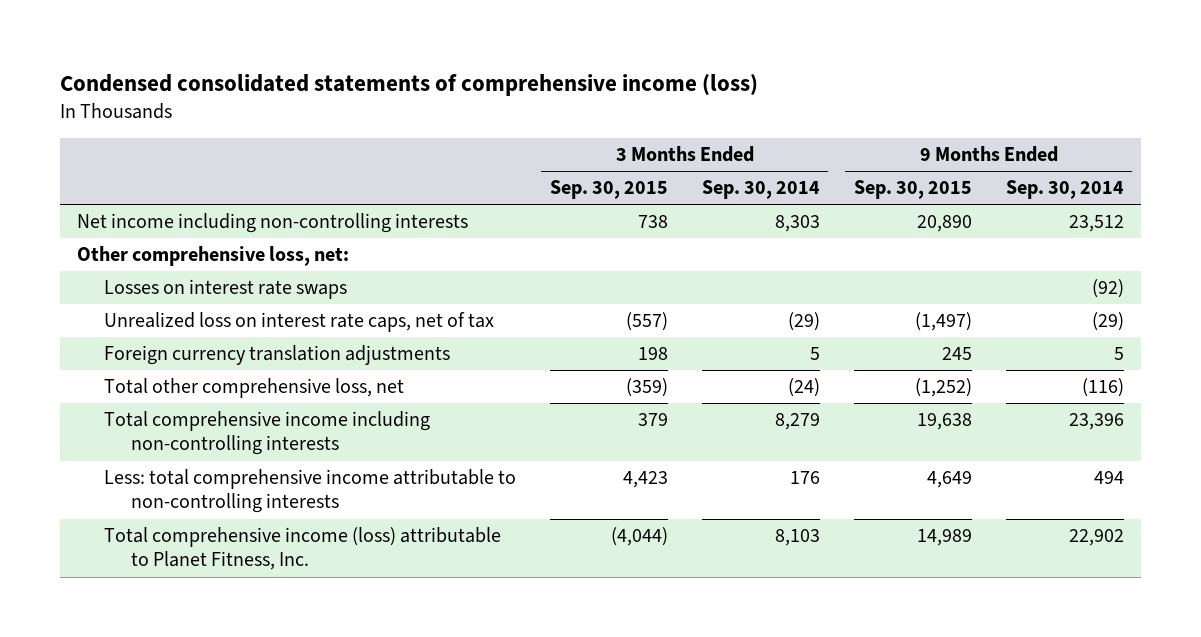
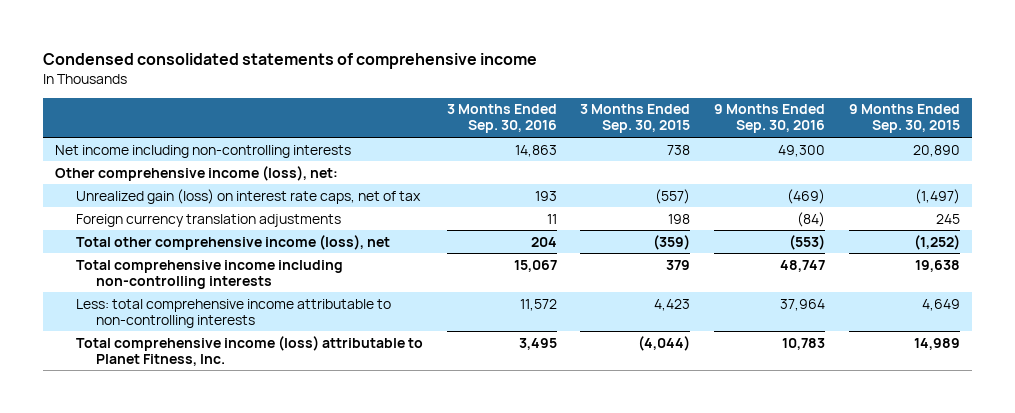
[60,74,759,97] Condensed consolidated statements of comprehensive income (loss) -> [43,52,538,69] Condensed consolidated statements of comprehensive income
[701,180,820,200] Sep. 30, 2014 -> none
[1005,180,1124,200] Sep. 30, 2014 -> none
none -> [446,104,557,134] 3 Months Ended Sep. 30, 2016
none -> [714,104,826,134] 9 Months Ended Sep. 30, 2016
[103,279,347,300] Losses on interest rate swaps -> none
[77,246,350,267] Other comprehensive loss, net: -> [55,165,339,181] Other comprehensive income (loss), net:
[103,312,494,333] Unrealized loss on interest rate caps, net of tax -> [75,188,421,204] Unrealized gain (loss) on interest rate caps, net of tax
[103,378,404,399] Total other comprehensive loss, net -> [75,234,390,250] Total other comprehensive income (loss), net

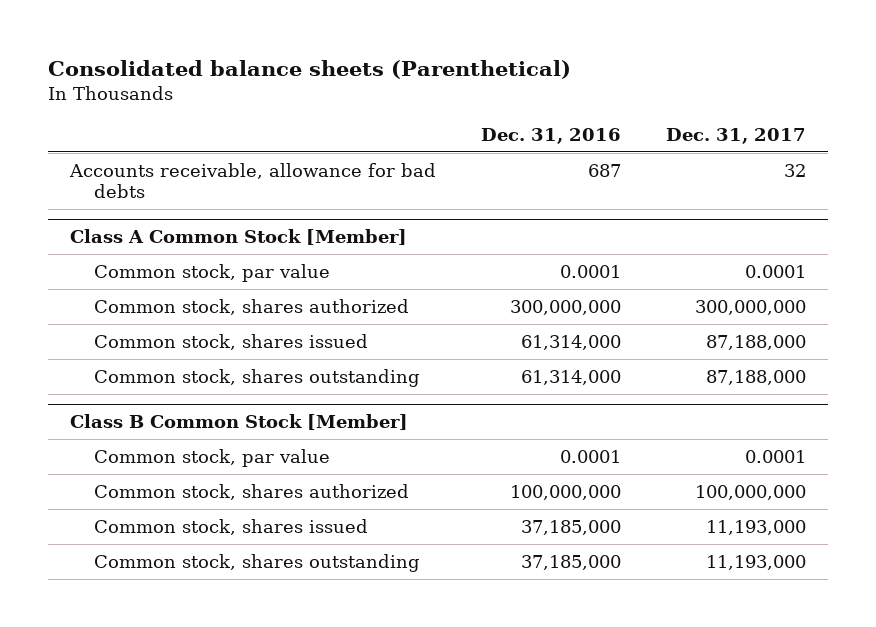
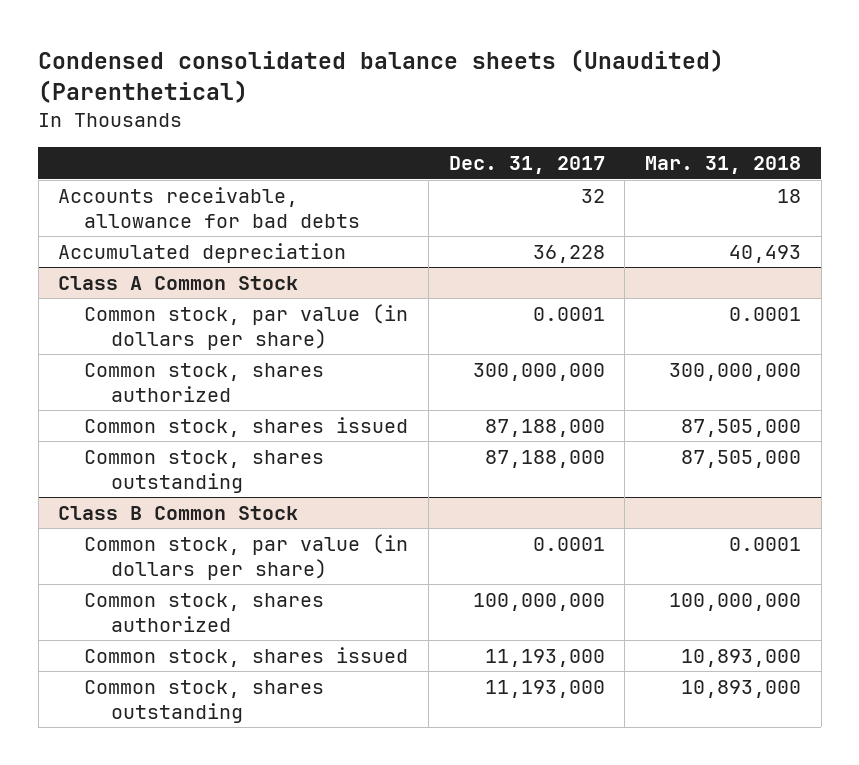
[48,59,572,79] Consolidated balance sheets (Parenthetical) -> [38,49,725,104] Condensed consolidated balance sheets (Unaudited) (Parenthetical)
[481,127,622,144] Dec. 31, 2016 -> none
none -> [645,156,802,175] Mar. 31, 2018
none -> [58,242,347,263] Accumulated depreciation
[70,229,408,246] Class A Common Stock [Member] -> [58,275,299,290] Class A Common Stock
[94,263,331,282] Common stock, par value -> [84,303,409,351] Common stock, par value (in dollars per share)
[70,414,409,431] Class B Common Stock [Member] -> [58,505,299,520] Class B Common Stock
[94,448,331,467] Common stock, par value -> [84,533,409,581] Common stock, par value (in dollars per share)

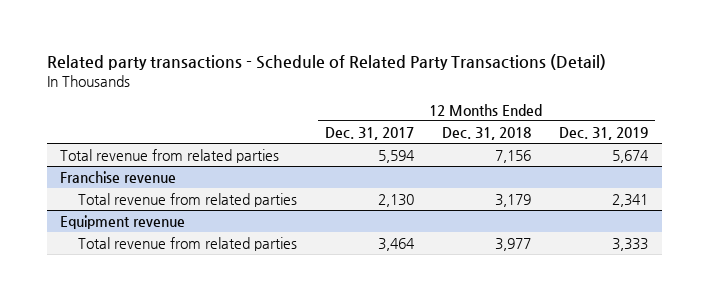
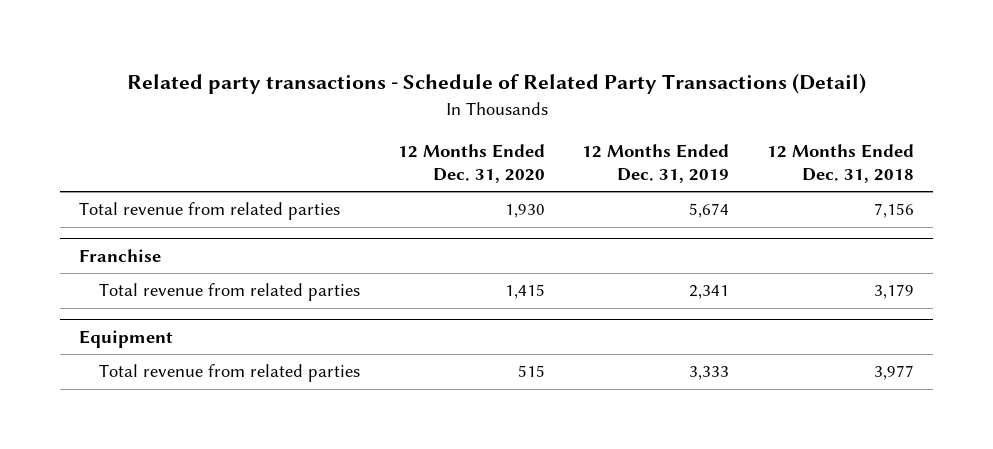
[324,126,414,140] Dec. 31, 2017 -> none
none -> [397,143,545,184] 12 Months Ended Dec. 31, 2020
[60,170,177,183] Franchise revenue -> [79,249,162,263] Franchise
[60,214,186,229] Equipment revenue -> [79,330,174,349] Equipment

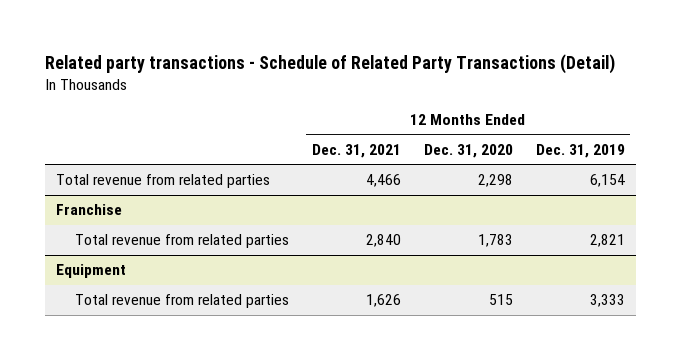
[767,143,915,184] 12 Months Ended Dec. 31, 2018 -> none
none -> [312,143,402,158] Dec. 31, 2021
[504,204,545,219] 1,930 -> [477,174,513,188] 2,298
[689,203,730,219] 5,674 -> [589,174,625,188] 6,154
[504,284,545,300] 1,415 -> [477,234,513,248] 1,783
[689,285,730,300] 2,341 -> [589,234,625,248] 2,821

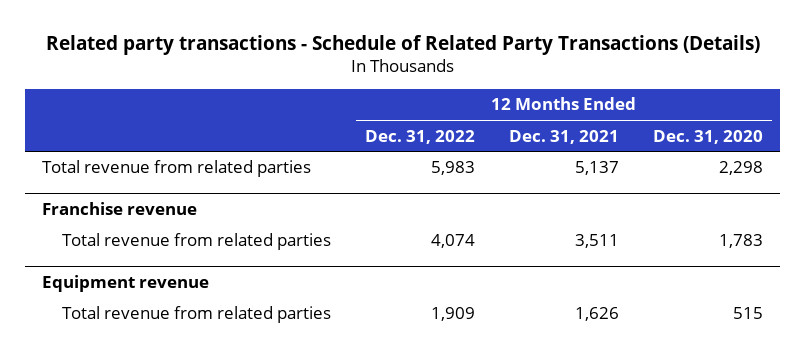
[44,53,615,74] Related party transactions - Schedule of Related Party Transactions (Detail) -> [45,35,760,56] Related party transactions - Schedule of Related Party Transactions (Details)
[535,143,625,158] Dec. 31, 2019 -> none
none -> [364,129,475,144] Dec. 31, 2022
[366,174,402,188] 4,466 -> [575,161,620,176] 5,137
[56,204,123,216] Franchise -> [42,202,198,216] Franchise revenue
[366,234,402,248] 2,840 -> [575,234,620,249] 3,511
[56,264,127,279] Equipment -> [42,275,210,293] Equipment revenue

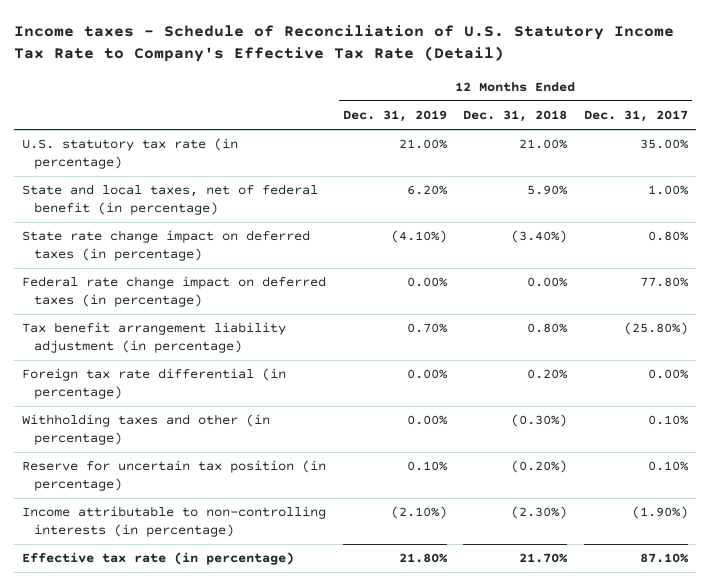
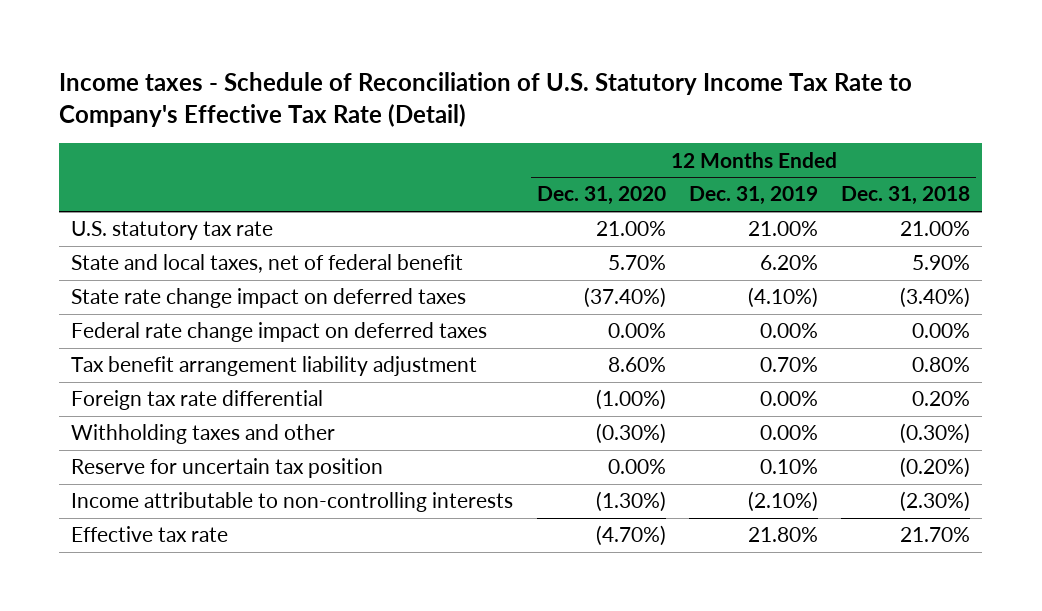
[583,110,688,123] Dec. 31, 2017 -> none
none -> [536,186,666,206] Dec. 31, 2020
[22,138,239,170] U.S. statutory tax rate (in percentage) -> [71,221,274,241] U.S. statutory tax rate
[22,184,319,216] State and local taxes, net of federal benefit (in percentage) -> [71,254,464,274] State and local taxes, net of federal benefit
[22,230,311,262] State rate change impact on deferred taxes (in percentage) -> [71,288,467,309] State rate change impact on deferred taxes
[22,276,327,308] Federal rate change impact on deferred taxes (in percentage) -> [71,322,488,343] Federal rate change impact on deferred taxes
[22,322,287,354] Tax benefit arrangement liability adjustment (in percentage) -> [71,356,478,377] Tax benefit arrangement liability adjustment
[22,368,287,400] Foreign tax rate differential (in percentage) -> [71,390,324,411] Foreign tax rate differential
[22,414,271,446] Withholding taxes and other (in percentage) -> [71,424,336,445] Withholding taxes and other
[22,460,327,492] Reserve for uncertain tax position (in percentage) -> [71,458,384,479] Reserve for uncertain tax position
[22,506,327,538] Income attributable to non-controlling interests (in percentage) -> [71,492,514,513] Income attributable to non-controlling interests
[22,552,295,566] Effective tax rate (in percentage) -> [71,526,229,543] Effective tax rate

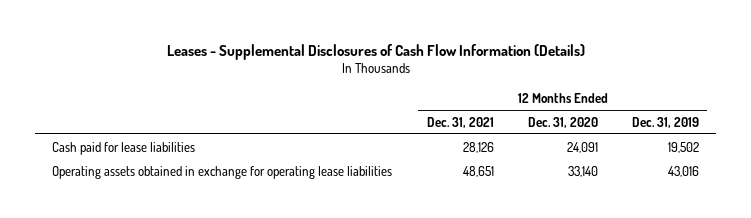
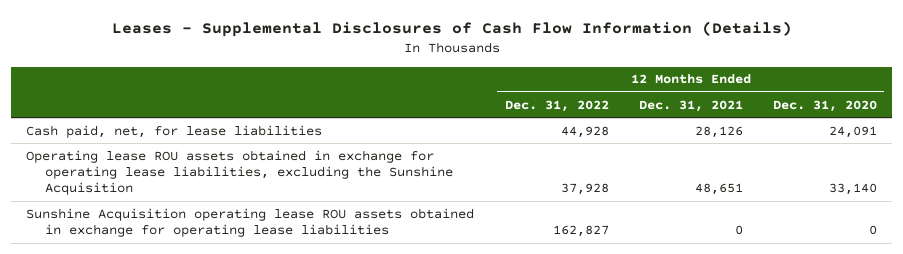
[631,116,699,128] Dec. 31, 2019 -> none
none -> [504,99,609,112] Dec. 31, 2022
[52,141,196,155] Cash paid for lease liabilities -> [26,124,323,138] Cash paid, net, for lease liabilities
[52,165,393,179] Operating assets obtained in exchange for operating lease liabilities -> [26,149,454,196] Operating lease ROU assets obtained in exchange for operating lease liabilities, excluding the Sunshine Acquisition
none -> [26,207,475,238] Sunshine Acquisition operating lease ROU assets obtained in exchange for operating lease liabilities

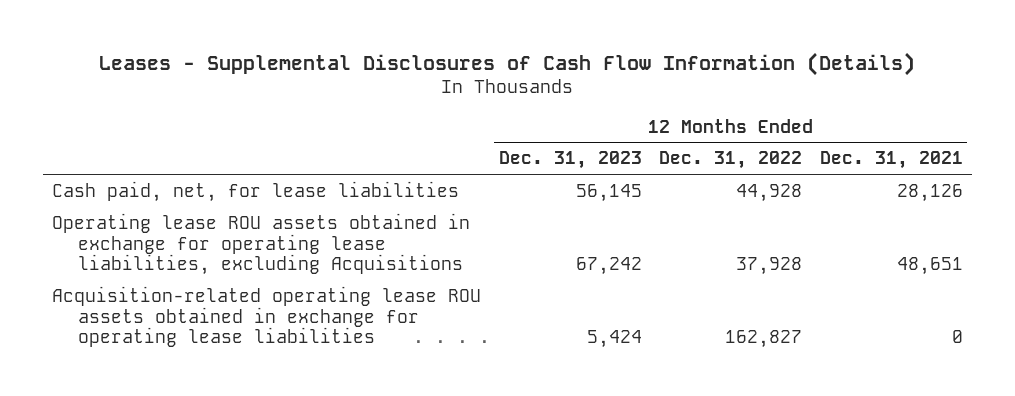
[772,99,877,112] Dec. 31, 2020 -> none
none -> [498,151,642,170] Dec. 31, 2023
[26,149,454,196] Operating lease ROU assets obtained in exchange for operating lease liabilities, excluding the Sunshine Acquisition -> [52,212,471,276] Operating lease ROU assets obtained in exchange for operating lease liabilities, excluding Acquisitions
[26,207,475,238] Sunshine Acquisition operating lease ROU assets obtained in exchange for operating lease liabilities -> [52,285,482,348] Acquisition-related operating lease ROU assets obtained in exchange for operating lease liabilities

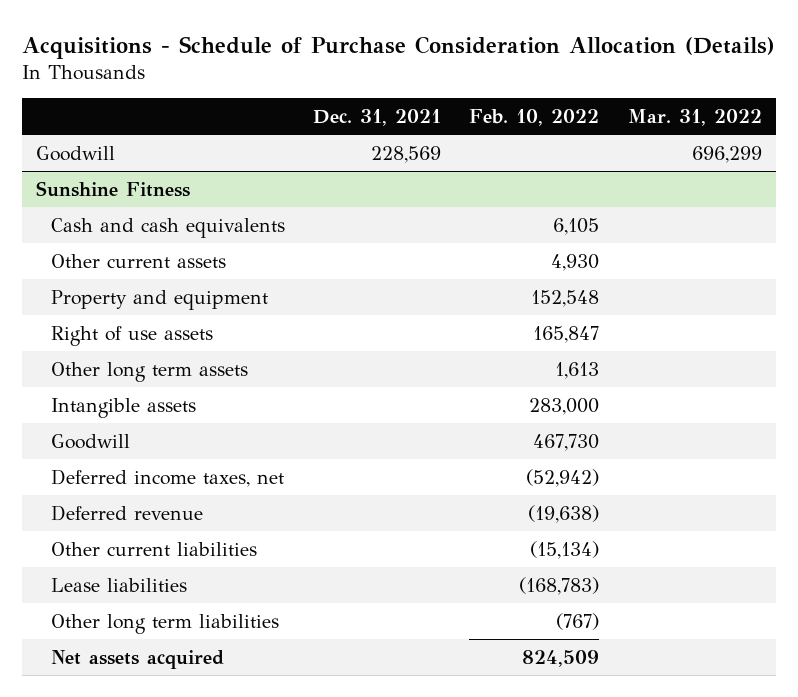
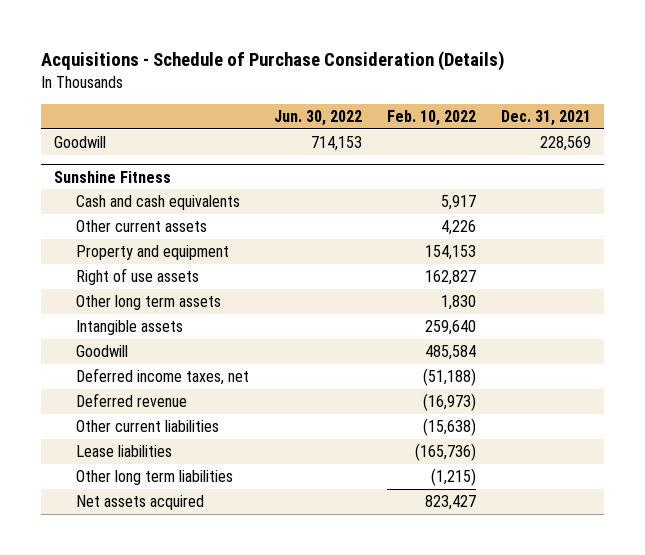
[22,35,776,59] Acquisitions - Schedule of Purchase Consideration Allocation (Details) -> [41,51,506,72] Acquisitions - Schedule of Purchase Consideration (Details)
[627,109,762,127] Mar. 31, 2022 -> none
none -> [274,110,363,127] Jun. 30, 2022
[553,217,600,235] 6,105 -> [441,195,477,211] 5,917
[551,253,600,271] 4,930 -> [441,220,477,236] 4,226
[531,289,600,307] 152,548 -> [425,245,477,261] 154,153
[533,325,600,343] 165,847 -> [425,270,477,286] 162,827
[555,361,600,379] 1,613 -> [441,295,477,311] 1,830
[529,397,600,415] 283,000 -> [425,320,477,336] 259,640
[533,433,600,451] 467,730 -> [425,345,477,361] 485,584
[526,468,600,487] (52,942) -> [423,368,477,387] (51,188)
[528,504,600,523] (19,638) -> [423,393,477,412] (16,973)
[530,540,600,559] (15,134) -> [423,418,477,437] (15,638)
[519,576,600,595] (168,783) -> [415,443,477,462] (165,736)
[556,612,600,630] (767) -> [431,468,477,487] (1,215)
[522,649,600,667] 824,509 -> [425,495,477,511] 823,427

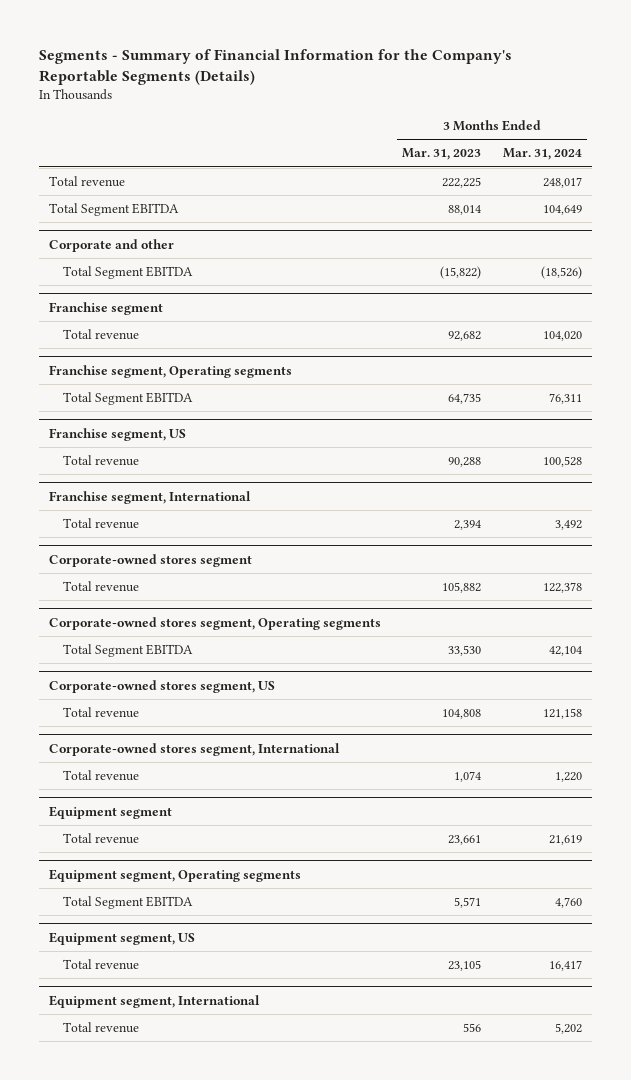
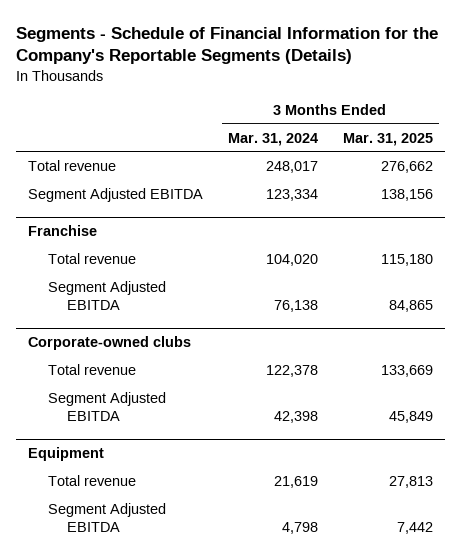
[38,48,512,85] Segments - Summary of Financial Information for the Company's Reportable Segments (Details) -> [15,26,438,65] Segments - Schedule of Financial Information for the Company's Reportable Segments (Details)
[402,148,482,161] Mar. 31, 2023 -> none
none -> [342,132,433,146] Mar. 31, 2025
[49,238,175,252] Corporate and other -> none
[63,266,194,280] Total Segment EBITDA -> none
[49,203,180,217] Total Segment EBITDA -> [28,187,204,202] Segment Adjusted EBITDA
[542,205,582,216] 104,649 -> [265,188,318,201] 123,334
[49,301,164,315] Franchise segment -> [28,225,98,237] Franchise
[49,364,293,378] Franchise segment, Operating segments -> none
[49,427,187,441] Franchise segment, US -> none
[63,455,140,467] Total revenue -> none
[49,490,252,504] Franchise segment, International -> none
[63,518,140,530] Total revenue -> none
[49,553,253,567] Corporate-owned stores segment -> none
[63,392,194,406] Total Segment EBITDA -> [47,280,166,311] Segment Adjusted EBITDA
[548,393,582,405] 76,311 -> [273,300,318,313] 76,138
none -> [28,336,192,351] Corporate-owned clubs
[49,616,382,630] Corporate-owned stores segment, Operating segments -> none
[49,679,276,693] Corporate-owned stores segment, US -> none
[63,707,140,719] Total revenue -> none
[49,742,341,756] Corporate-owned stores segment, International -> none
[63,770,140,782] Total revenue -> none
[63,644,194,658] Total Segment EBITDA -> [47,391,166,422] Segment Adjusted EBITDA
[548,646,582,657] 42,104 -> [273,411,318,424] 42,398
[49,805,173,819] Equipment segment -> [28,447,105,462] Equipment
[49,868,302,882] Equipment segment, Operating segments -> none
[49,931,196,945] Equipment segment, US -> none
[63,959,140,971] Total revenue -> none
[49,994,261,1008] Equipment segment, International -> none
[63,1022,140,1034] Total revenue -> none
[63,896,194,910] Total Segment EBITDA -> [47,502,166,533] Segment Adjusted EBITDA
[554,897,582,909] 4,760 -> [281,522,318,535] 4,798

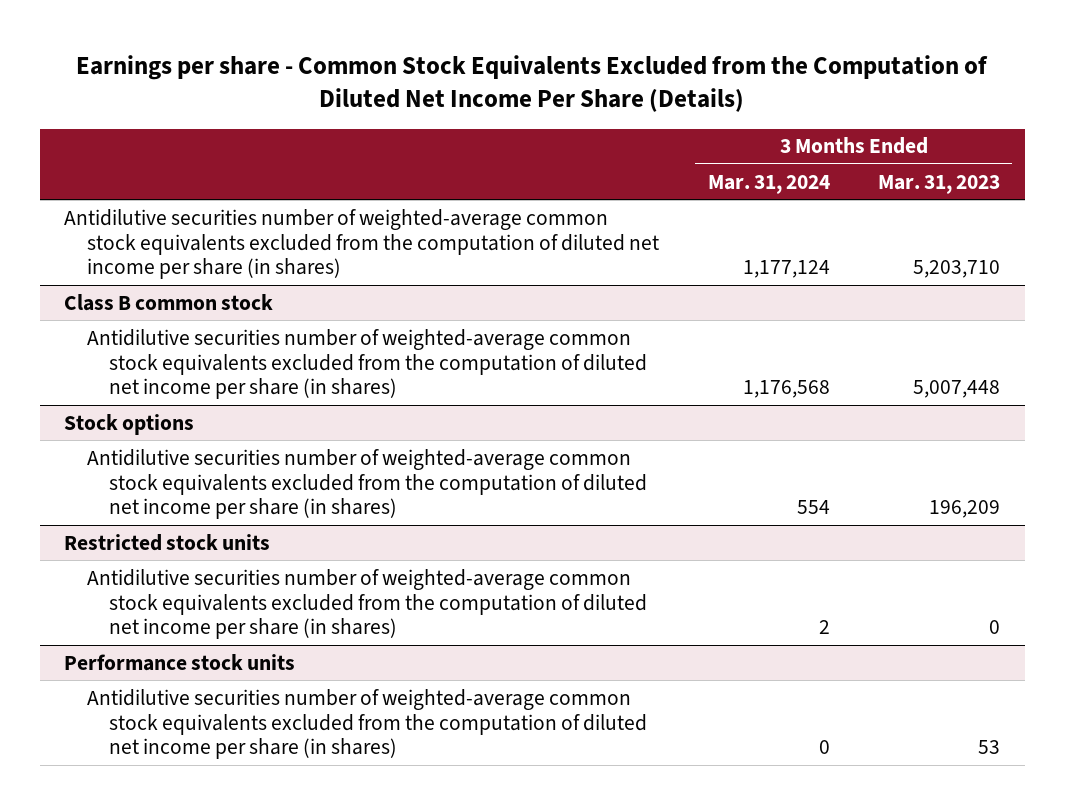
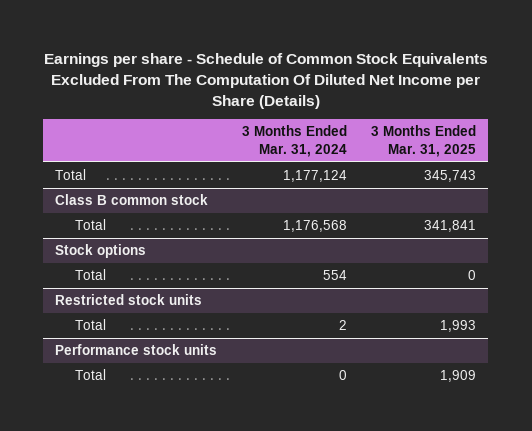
[76,54,989,112] Earnings per share - Common Stock Equivalents Excluded from the Computation of Diluted Net Income Per Share (Details) -> [43,53,488,109] Earnings per share - Schedule of Common Stock Equivalents Excluded From The Computation Of Diluted Net Income per Share (Details)
[878,174,1001,194] Mar. 31, 2023 -> none
none -> [371,125,477,157] 3 Months Ended Mar. 31, 2025
[64,208,659,280] Antidilutive securities number of weighted-average common stock equivalents excluded from the computation of diluted net income per share (in shares) -> [55,169,87,181] Total
[86,328,648,400] Antidilutive securities number of weighted-average common stock equivalents excluded from the computation of diluted net income per share (in shares) -> [74,219,106,231] Total
[86,448,648,520] Antidilutive securities number of weighted-average common stock equivalents excluded from the computation of diluted net income per share (in shares) -> [74,269,106,281] Total
[86,568,648,640] Antidilutive securities number of weighted-average common stock equivalents excluded from the computation of diluted net income per share (in shares) -> [74,319,106,331] Total
[86,688,648,760] Antidilutive securities number of weighted-average common stock equivalents excluded from the computation of diluted net income per share (in shares) -> [74,369,106,381] Total

